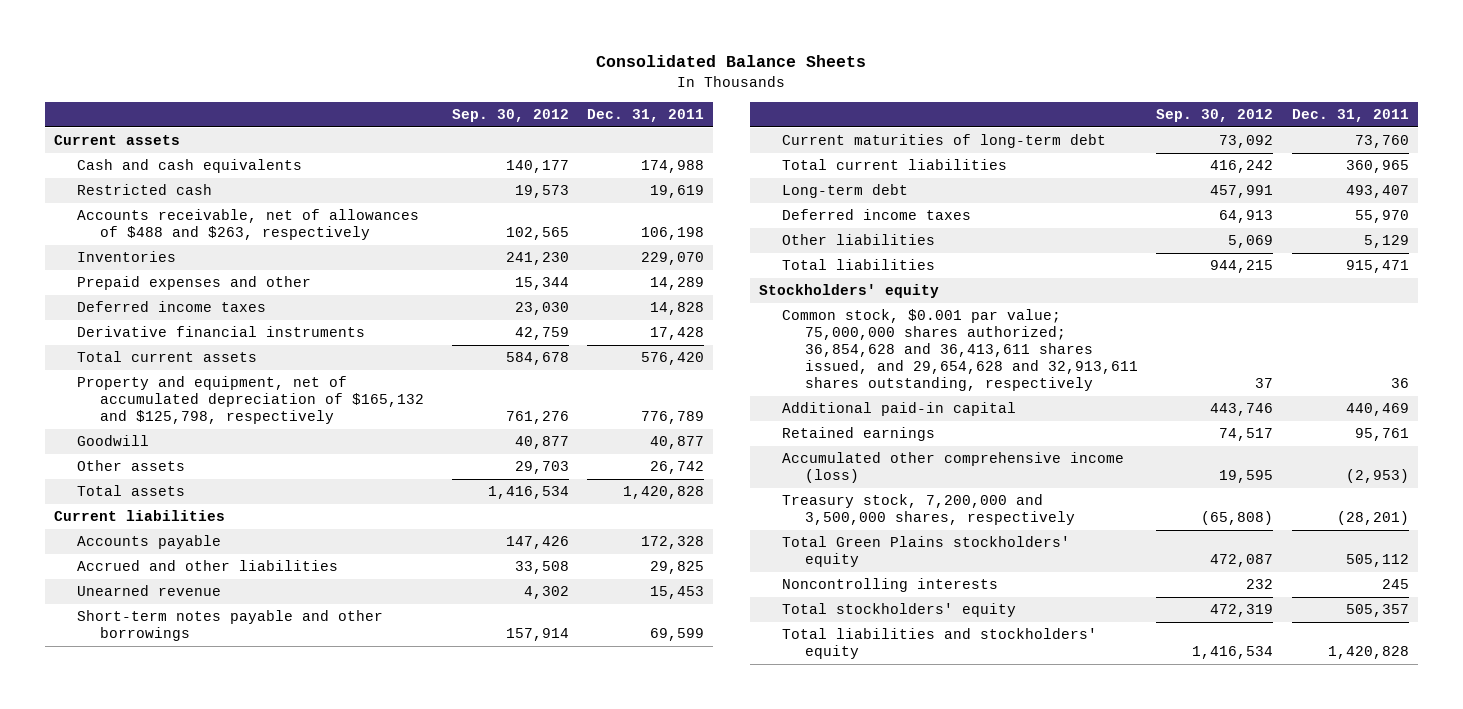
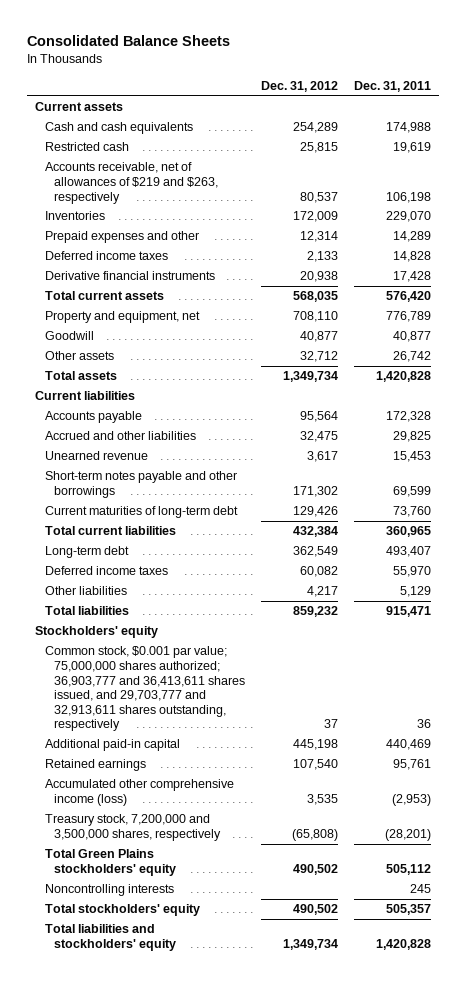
[451,109,569,123] Sep. 30, 2012 -> none
none -> [261,80,339,92] Dec. 31, 2012
[77,209,420,241] Accounts receivable, net of allowances of $488 and $263, respectively -> [44,162,219,204] Accounts receivable, net of allowances of $219 and $263, respectively
[77,376,425,425] Property and equipment, net of accumulated depreciation of $165,132 and $125,798, respectively -> [44,311,200,324] Property and equipment, net
[781,309,1138,392] Common stock, $0.001 par value; 75,000,000 shares authorized; 36,854,628 and 36,413,611 shares issued, and 29,654,628 and 32,913,611 shares outstanding, respectively -> [44,646,246,732] Common stock, $0.001 par value; 75,000,000 shares authorized; 36,903,777 and 36,413,611 shares issued, and 29,703,777 and 32,913,611 shares outstanding, respectively

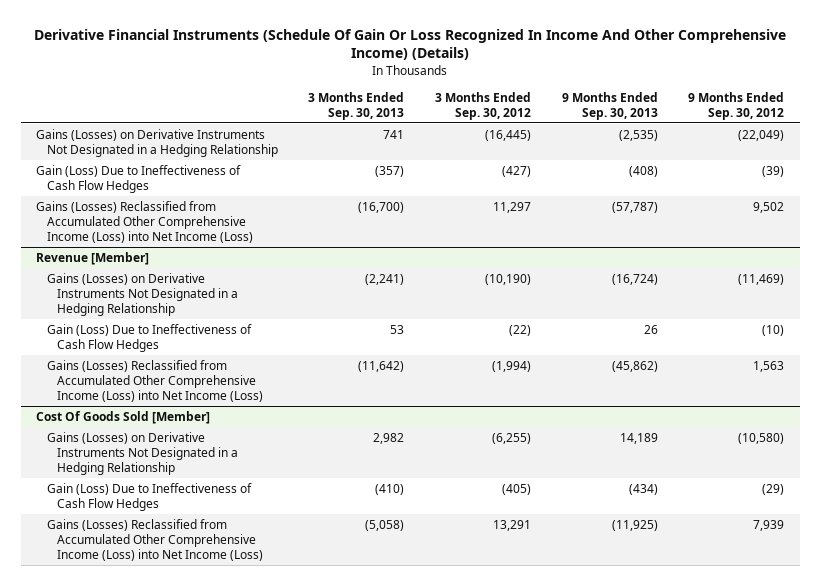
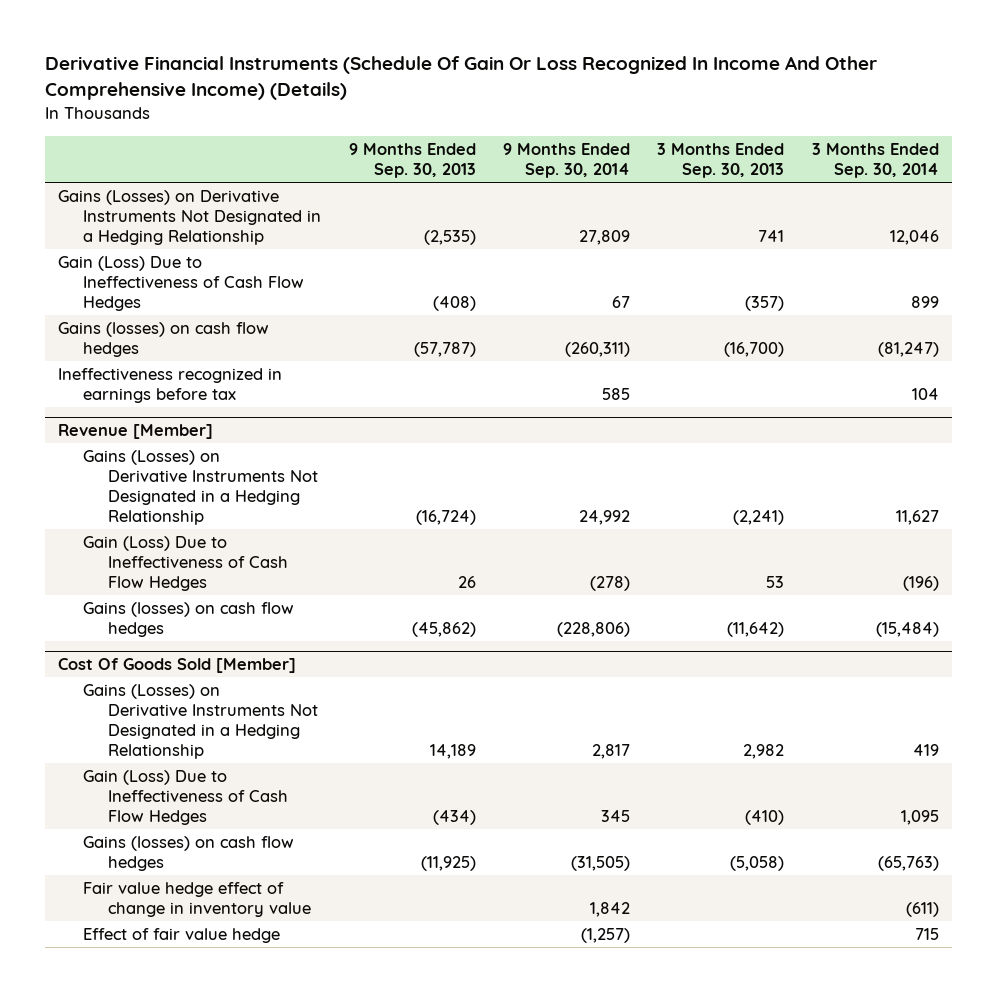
[434,91,531,120] 3 Months Ended Sep. 30, 2012 -> none
[688,91,785,120] 9 Months Ended Sep. 30, 2012 -> none
none -> [502,142,630,178] 9 Months Ended Sep. 30, 2014
none -> [811,142,939,178] 3 Months Ended Sep. 30, 2014
[36,200,253,243] Gains (Losses) Reclassified from Accumulated Other Comprehensive Income (Loss) into Net Income (Loss) -> [58,322,270,358] Gains (losses) on cash flow hedges
none -> [58,368,283,404] Ineffectiveness recognized in earnings before tax
[46,359,263,402] Gains (Losses) Reclassified from Accumulated Other Comprehensive Income (Loss) into Net Income (Loss) -> [83,602,295,638] Gains (losses) on cash flow hedges
[46,518,263,561] Gains (Losses) Reclassified from Accumulated Other Comprehensive Income (Loss) into Net Income (Loss) -> [83,836,295,872] Gains (losses) on cash flow hedges
none -> [83,882,312,918] Fair value hedge effect of change in inventory value
none -> [83,928,281,944] Effect of fair value hedge

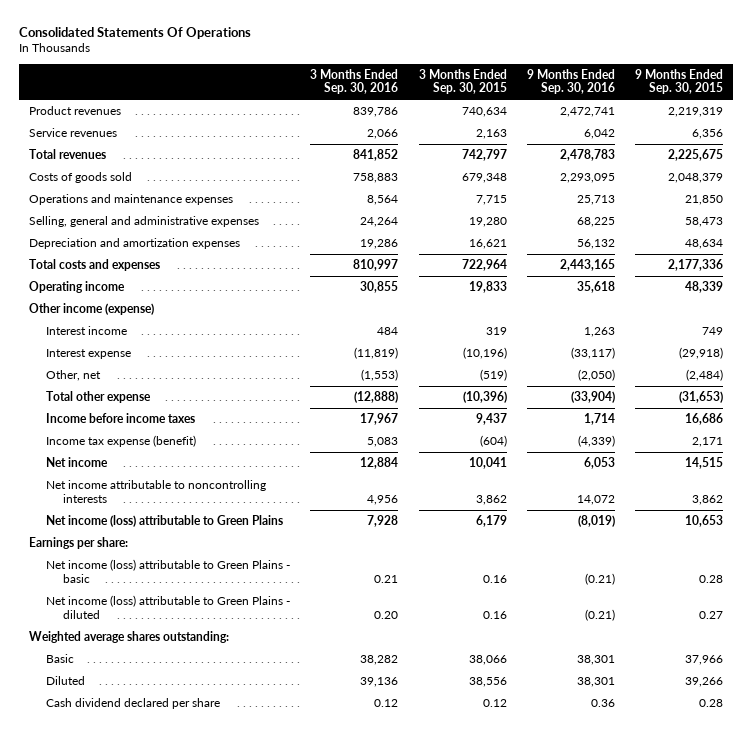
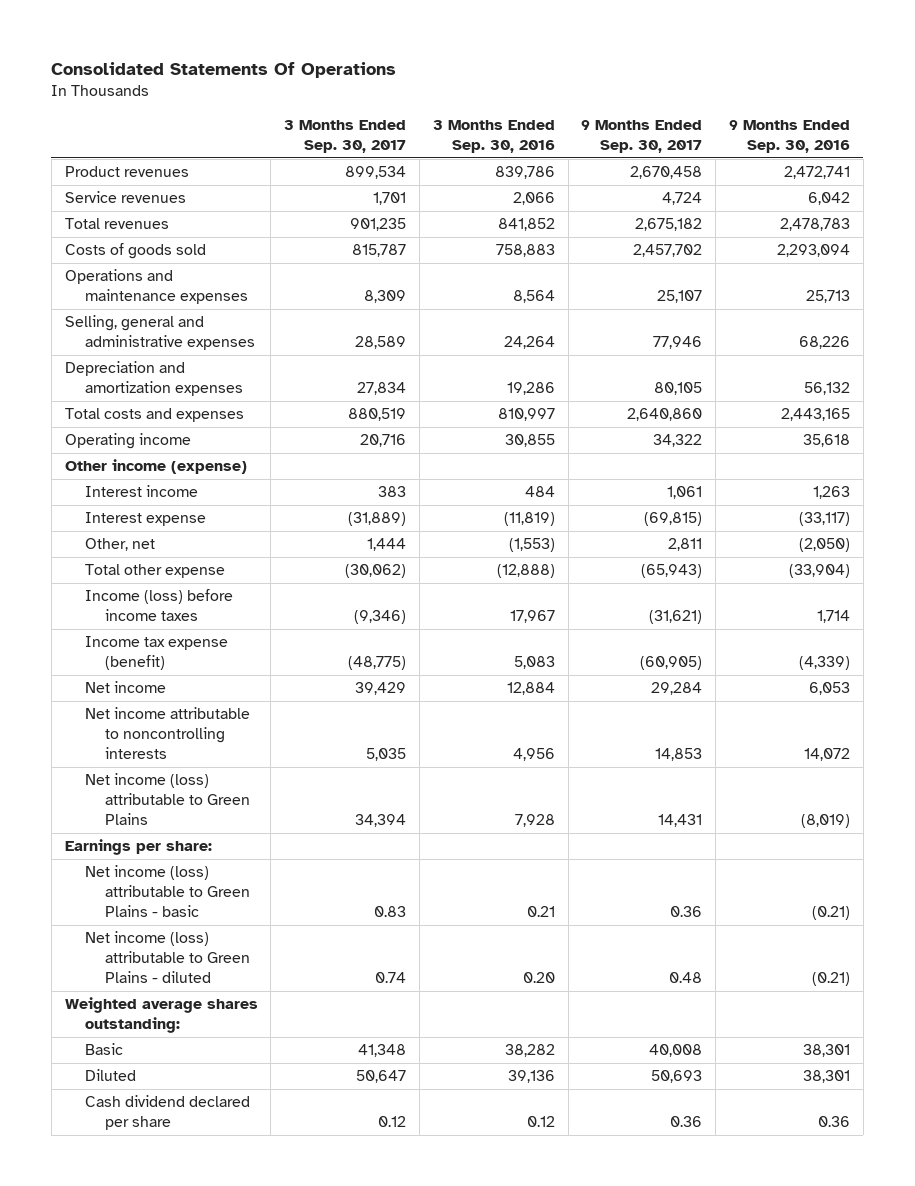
[418,69,507,95] 3 Months Ended Sep. 30, 2015 -> none
[634,69,723,95] 9 Months Ended Sep. 30, 2015 -> none
none -> [284,119,407,153] 3 Months Ended Sep. 30, 2017
none -> [581,119,703,153] 9 Months Ended Sep. 30, 2017
[559,173,615,184] 2,293,095 -> [776,244,850,258] 2,293,094
[576,217,615,228] 68,225 -> [798,336,850,350] 68,226
[46,413,196,424] Income before income taxes -> [84,589,233,622] Income (loss) before income taxes

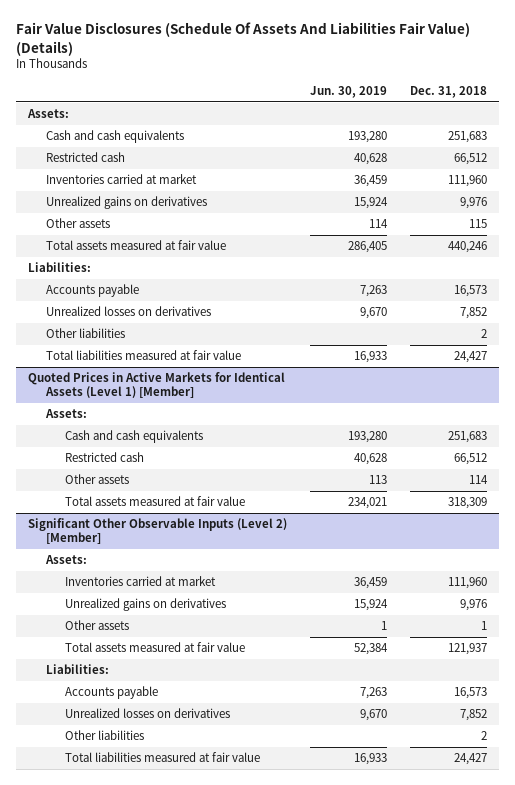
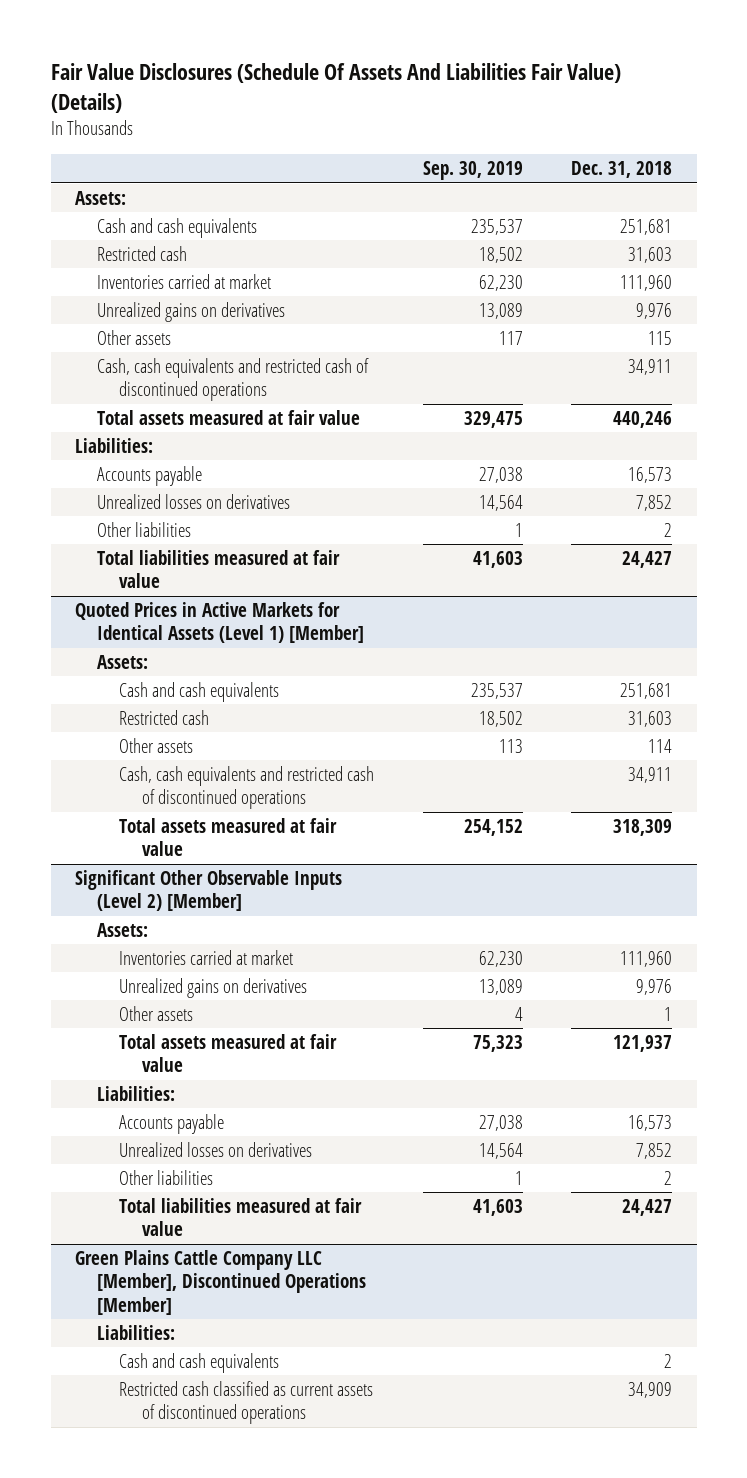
[310,86,388,99] Jun. 30, 2019 -> none
none -> [422,161,523,181] Sep. 30, 2019
[448,131,488,144] 251,683 -> [620,218,673,235] 251,681
[454,153,488,166] 66,512 -> [628,246,673,263] 31,603
none -> [97,357,370,402] Cash, cash equivalents and restricted cash of discontinued operations
[448,431,488,444] 251,683 -> [620,682,673,699] 251,681
[454,453,488,466] 66,512 -> [628,710,673,727] 31,603
none -> [119,765,375,810] Cash, cash equivalents and restricted cash of discontinued operations
none -> [74,1249,367,1315] Green Plains Cattle Company LLC [Member], Discontinued Operations [Member]
none -> [97,1324,176,1340] Liabilities:
none -> [119,1352,280,1373] Cash and cash equivalents
none -> [119,1380,374,1425] Restricted cash classified as current assets of discontinued operations

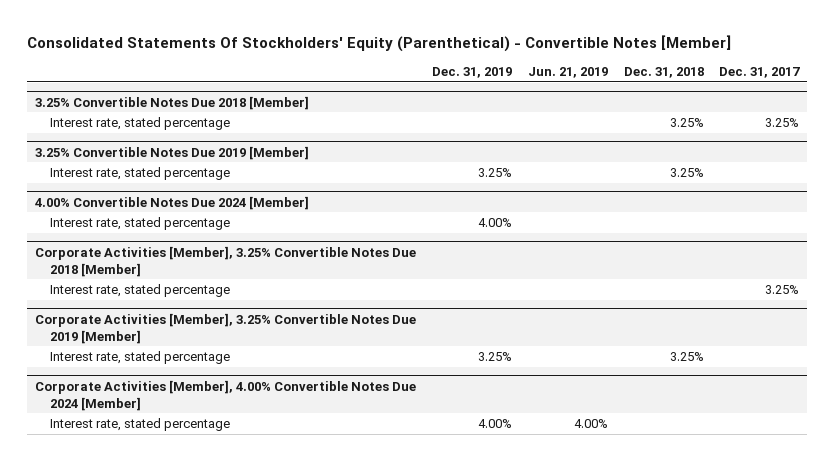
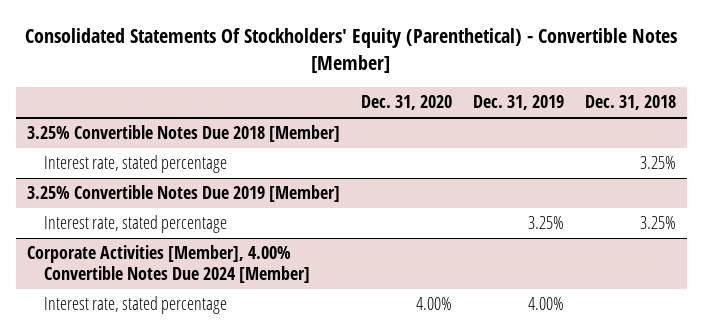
[527,67,608,79] Jun. 21, 2019 -> none
[719,67,801,79] Dec. 31, 2017 -> none
none -> [360,95,452,111] Dec. 31, 2020
[35,195,310,210] 4.00% Convertible Notes Due 2024 [Member] -> none
[49,217,230,231] Interest rate, stated percentage -> none
[35,245,417,277] Corporate Activities [Member], 3.25% Convertible Notes Due 2018 [Member] -> none
[49,284,230,298] Interest rate, stated percentage -> none
[35,312,417,344] Corporate Activities [Member], 3.25% Convertible Notes Due 2019 [Member] -> none
[49,351,230,365] Interest rate, stated percentage -> none

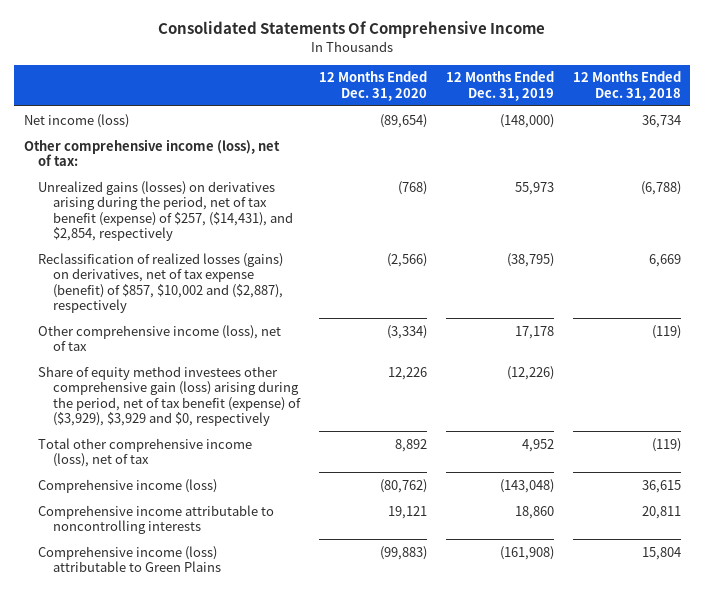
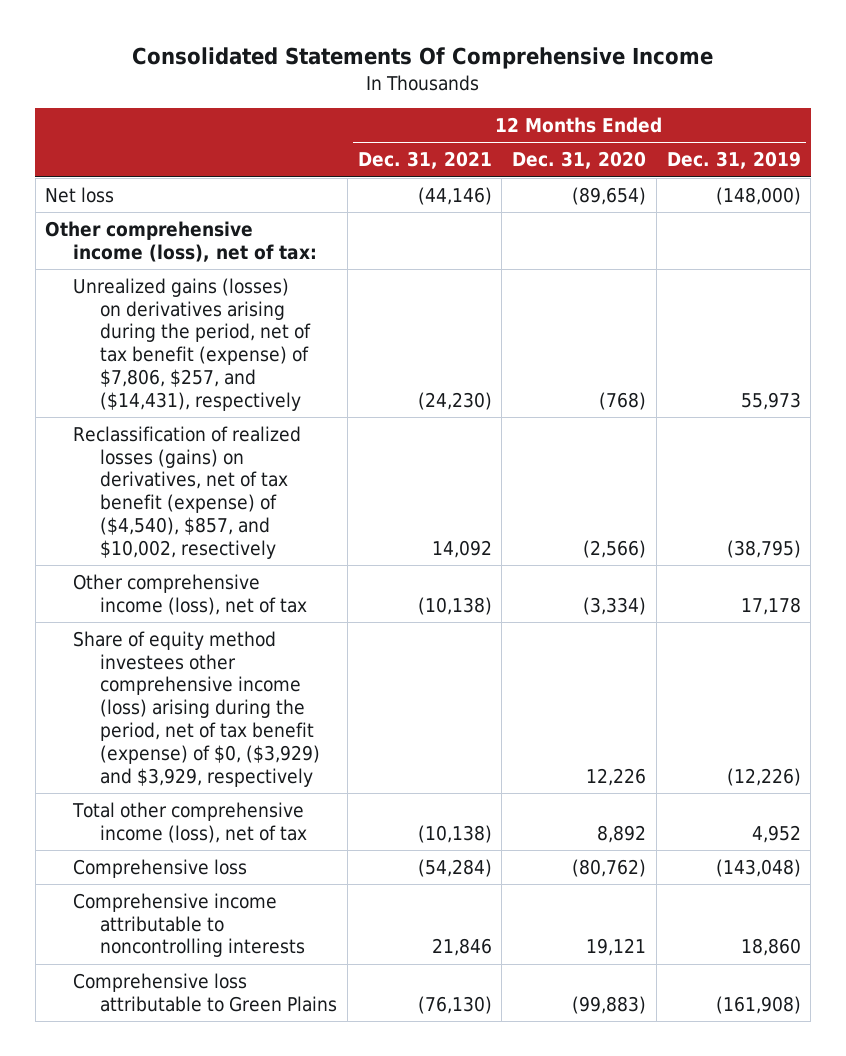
[572,71,681,101] 12 Months Ended Dec. 31, 2018 -> none
none -> [357,151,492,170] Dec. 31, 2021
[23,113,129,128] Net income (loss) -> [45,186,115,203] Net loss
[38,180,293,242] Unrealized gains (losses) on derivatives arising during the period, net of tax benefit (expense) of $257, ($14,431), and $2,854, respectively -> [72,277,312,411] Unrealized gains (losses) on derivatives arising during the period, net of tax benefit (expense) of $7,806, $257, and ($14,431), respectively
[38,252,284,314] Reclassification of realized losses (gains) on derivatives, net of tax expense (benefit) of $857, $10,002 and ($2,887), respectively -> [72,425,301,559] Reclassification of realized losses (gains) on derivatives, net of tax benefit (expense) of ($4,540), $857, and $10,002, resectively
[38,365,301,427] Share of equity method investees other comprehensive gain (loss) arising during the period, net of tax benefit (expense) of ($3,929), $3,929 and $0, respectively -> [72,630,321,787] Share of equity method investees other comprehensive income (loss) arising during the period, net of tax benefit (expense) of $0, ($3,929) and $3,929, respectively
[38,478,218,493] Comprehensive income (loss) -> [72,858,247,878] Comprehensive loss
[38,545,221,573] Comprehensive income (loss) attributable to Green Plains -> [72,972,338,1012] Comprehensive loss attributable to Green Plains

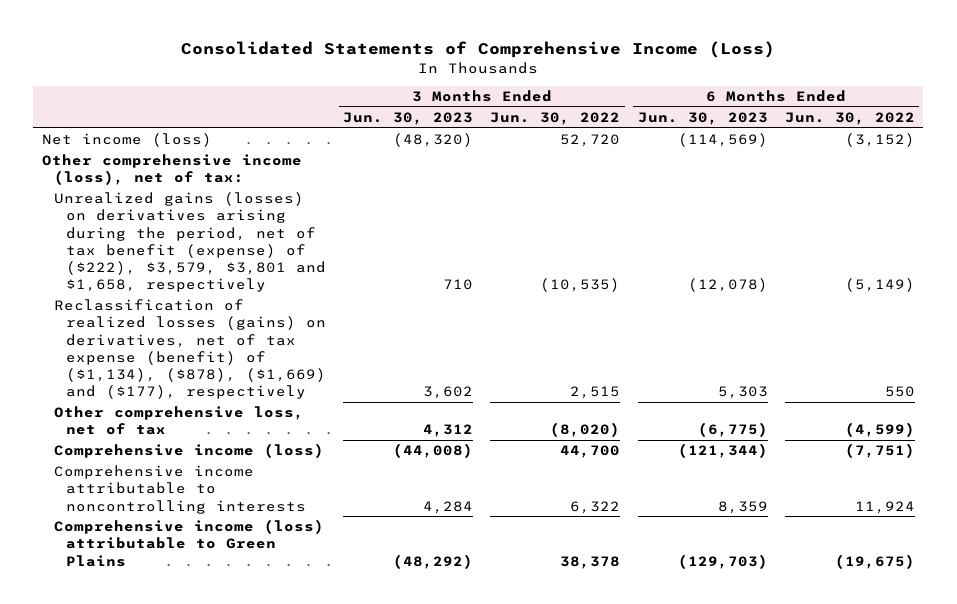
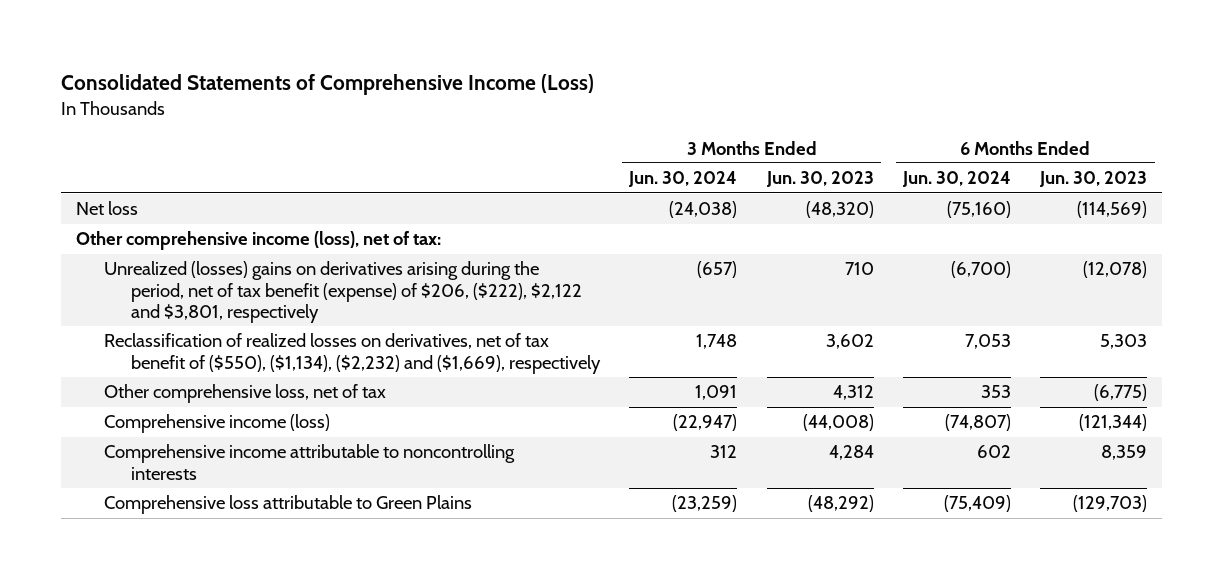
[490,112,621,126] Jun. 30, 2022 -> none
[784,112,915,126] Jun. 30, 2022 -> none
none -> [628,171,738,188] Jun. 30, 2024
none -> [901,171,1011,188] Jun. 30, 2024
[41,133,212,148] Net income (loss) -> [75,201,138,216] Net loss
[53,192,326,293] Unrealized gains (losses) on derivatives arising during the period, net of tax benefit (expense) of ($222), $3,579, $3,801 and $1,658, respectively -> [103,261,583,323] Unrealized (losses) gains on derivatives arising during the period, net of tax benefit (expense) of $206, ($222), $2,122 and $3,801, respectively
[53,299,326,400] Reclassification of realized losses (gains) on derivatives, net of tax expense (benefit) of ($1,134), ($878), ($1,669) and ($177), respectively -> [103,333,602,374] Reclassification of realized losses on derivatives, net of tax benefit of ($550), ($1,134), ($2,232) and ($1,669), respectively
[53,519,324,567] Comprehensive income (loss) attributable to Green Plains -> [103,495,472,515] Comprehensive loss attributable to Green Plains

